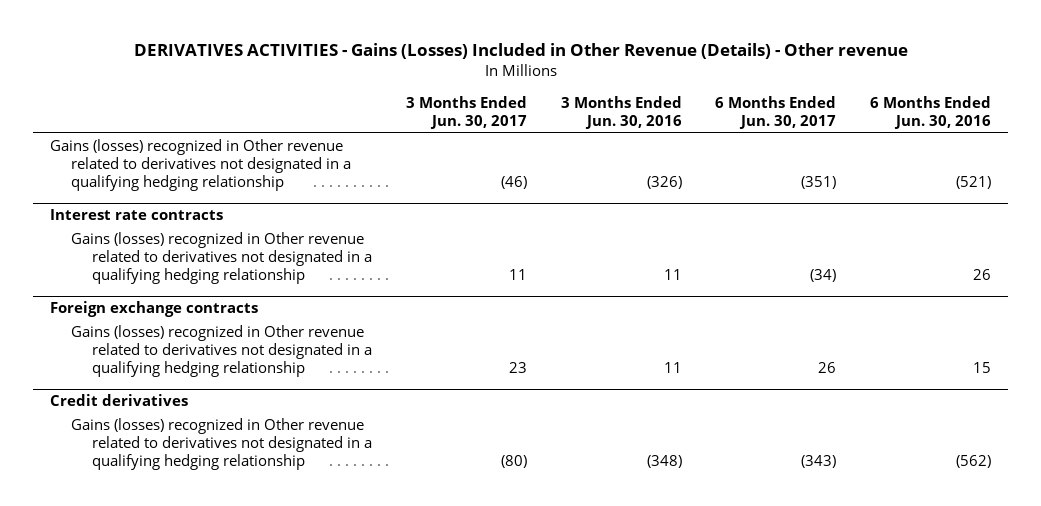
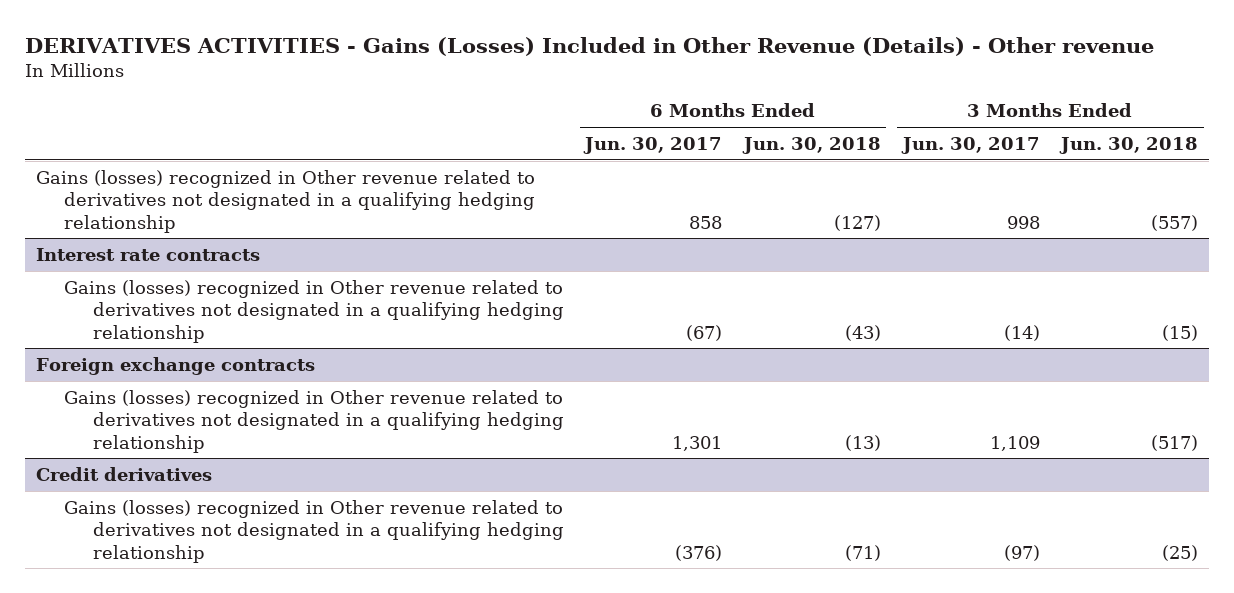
[560,96,682,130] 3 Months Ended Jun. 30, 2016 -> none
[870,96,992,130] 6 Months Ended Jun. 30, 2016 -> none
none -> [741,136,881,154] Jun. 30, 2018
none -> [1059,136,1199,154] Jun. 30, 2018
[500,176,527,190] (46) -> [1006,215,1040,229] 998
[801,176,837,190] (351) -> [689,215,723,229] 858
[508,269,527,281] 11 -> [1003,324,1040,341] (14)
[810,269,837,283] (34) -> [686,324,723,341] (67)
[508,362,527,374] 23 -> [989,435,1040,451] 1,109
[818,362,837,374] 26 -> [672,435,723,451] 1,301
[500,455,527,469] (80) -> [1003,544,1040,561] (97)
[801,455,837,469] (343) -> [675,544,723,561] (376)

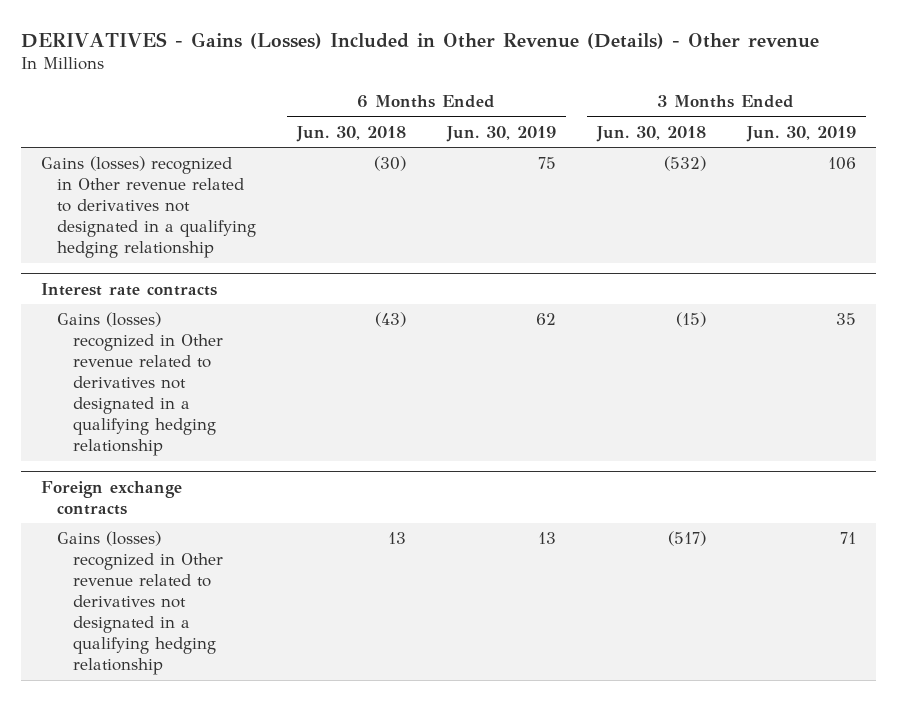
[25,36,1155,56] DERIVATIVES ACTIVITIES - Gains (Losses) Included in Other Revenue (Details) - Other revenue -> [20,31,819,49] DERIVATIVES - Gains (Losses) Included in Other Revenue (Details) - Other revenue
[583,136,723,154] Jun. 30, 2017 -> none
[900,136,1040,154] Jun. 30, 2017 -> none
none -> [445,125,556,142] Jun. 30, 2019
none -> [745,125,856,142] Jun. 30, 2019
[833,214,881,231] (127) -> [373,156,406,172] (30)
[1151,214,1199,231] (557) -> [663,156,706,172] (532)
[36,466,213,481] Credit derivatives -> none
[64,499,564,563] Gains (losses) recognized in Other revenue related to derivatives not designated in a qualifying hedging relationship -> none
[844,434,881,451] (13) -> [387,532,406,545] 13

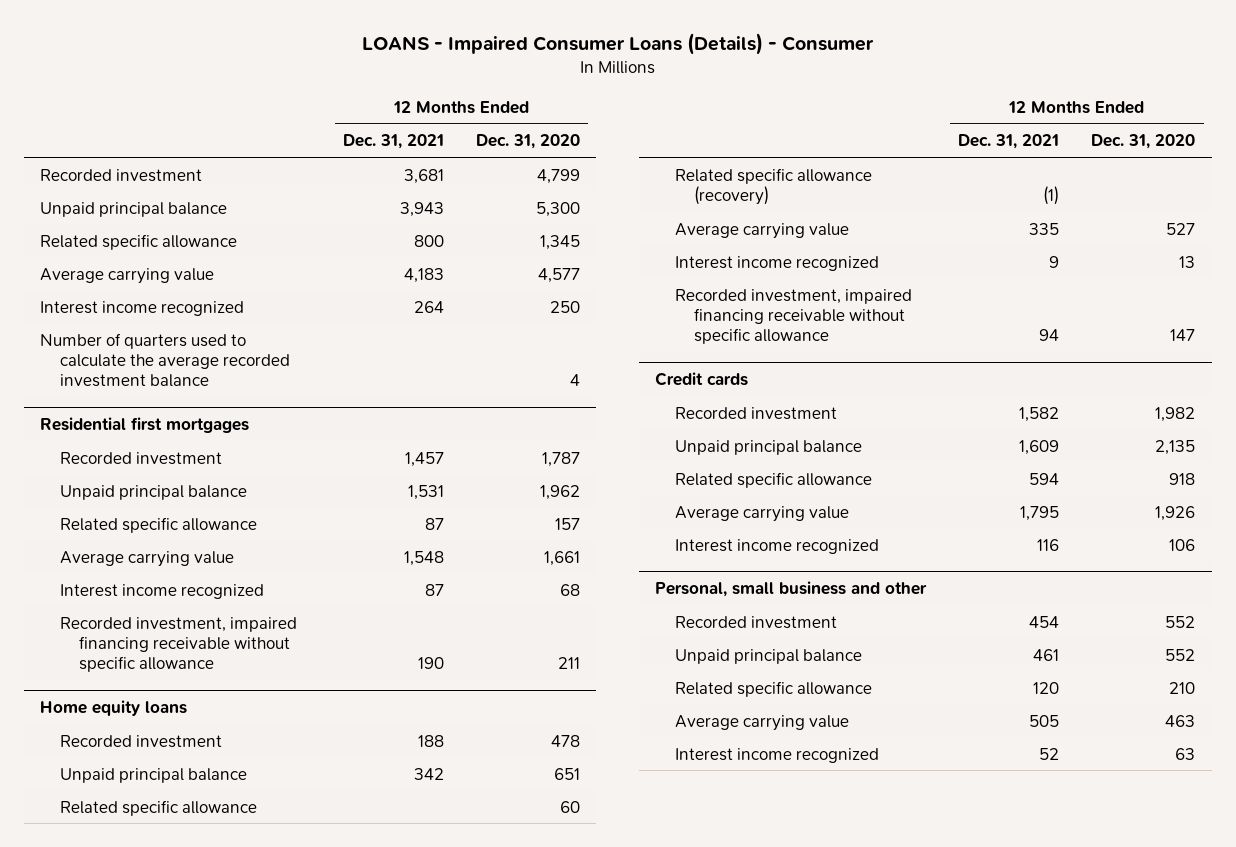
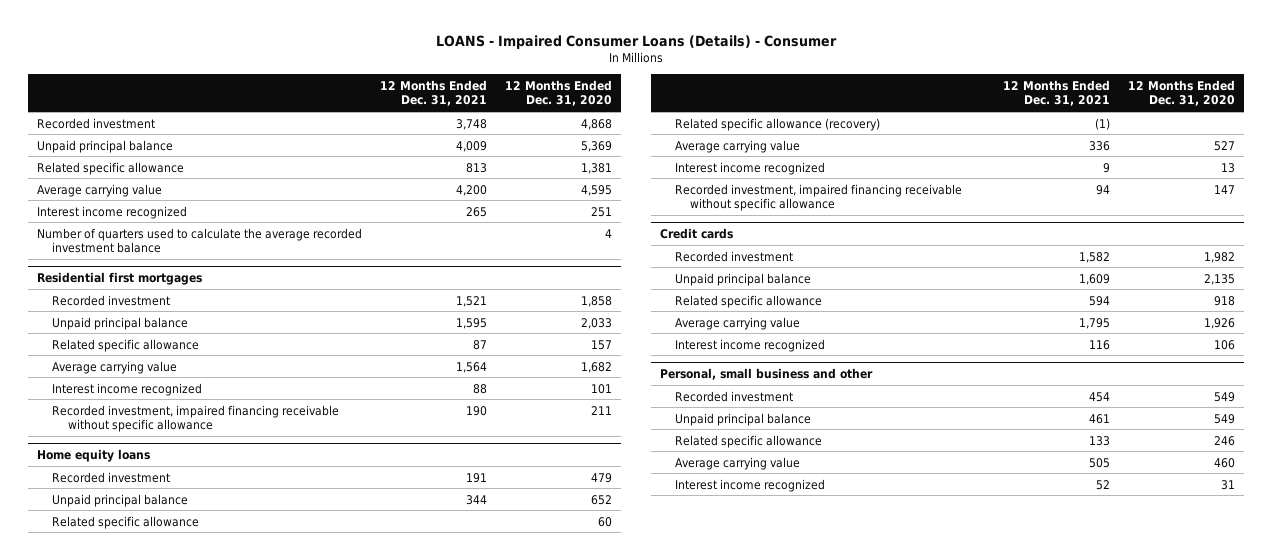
[404,168,445,184] 3,681 -> [456,118,488,130] 3,748
[537,168,581,184] 4,799 -> [581,118,613,130] 4,868
[400,201,445,217] 3,943 -> [456,140,488,152] 4,009
[536,201,581,217] 5,300 -> [581,140,613,152] 5,369
[414,234,445,247] 800 -> [466,162,488,173] 813
[540,234,581,250] 1,345 -> [581,162,613,174] 1,381
[404,267,445,283] 4,183 -> [456,184,488,196] 4,200
[538,267,581,283] 4,577 -> [581,184,613,196] 4,595
[414,300,445,313] 264 -> [466,206,488,217] 265
[550,300,581,313] 250 -> [591,206,613,217] 251
[405,451,445,467] 1,457 -> [456,295,488,307] 1,521
[542,451,581,467] 1,787 -> [581,295,613,307] 1,858
[408,484,445,500] 1,531 -> [456,317,488,329] 1,595
[540,484,581,500] 1,962 -> [581,317,613,329] 2,033
[404,550,445,566] 1,548 -> [456,361,488,373] 1,564
[544,550,581,566] 1,661 -> [581,361,613,373] 1,682
[425,583,445,596] 87 -> [473,383,488,394] 88
[560,583,581,596] 68 -> [591,383,613,394] 101
[418,734,445,747] 188 -> [466,472,488,483] 191
[551,734,581,747] 478 -> [591,472,613,483] 479
[414,767,445,780] 342 -> [466,494,488,505] 344
[554,767,581,780] 651 -> [591,494,613,505] 652
[1029,222,1060,235] 335 -> [1088,140,1110,151] 336
[1165,615,1196,628] 552 -> [1213,391,1235,402] 549
[1165,648,1196,661] 552 -> [1213,413,1235,424] 549
[1033,681,1060,694] 120 -> [1088,435,1110,446] 133
[1169,681,1196,694] 210 -> [1213,435,1235,446] 246
[1165,714,1196,727] 463 -> [1213,457,1235,468] 460
[1175,747,1196,760] 63 -> [1220,479,1235,490] 31

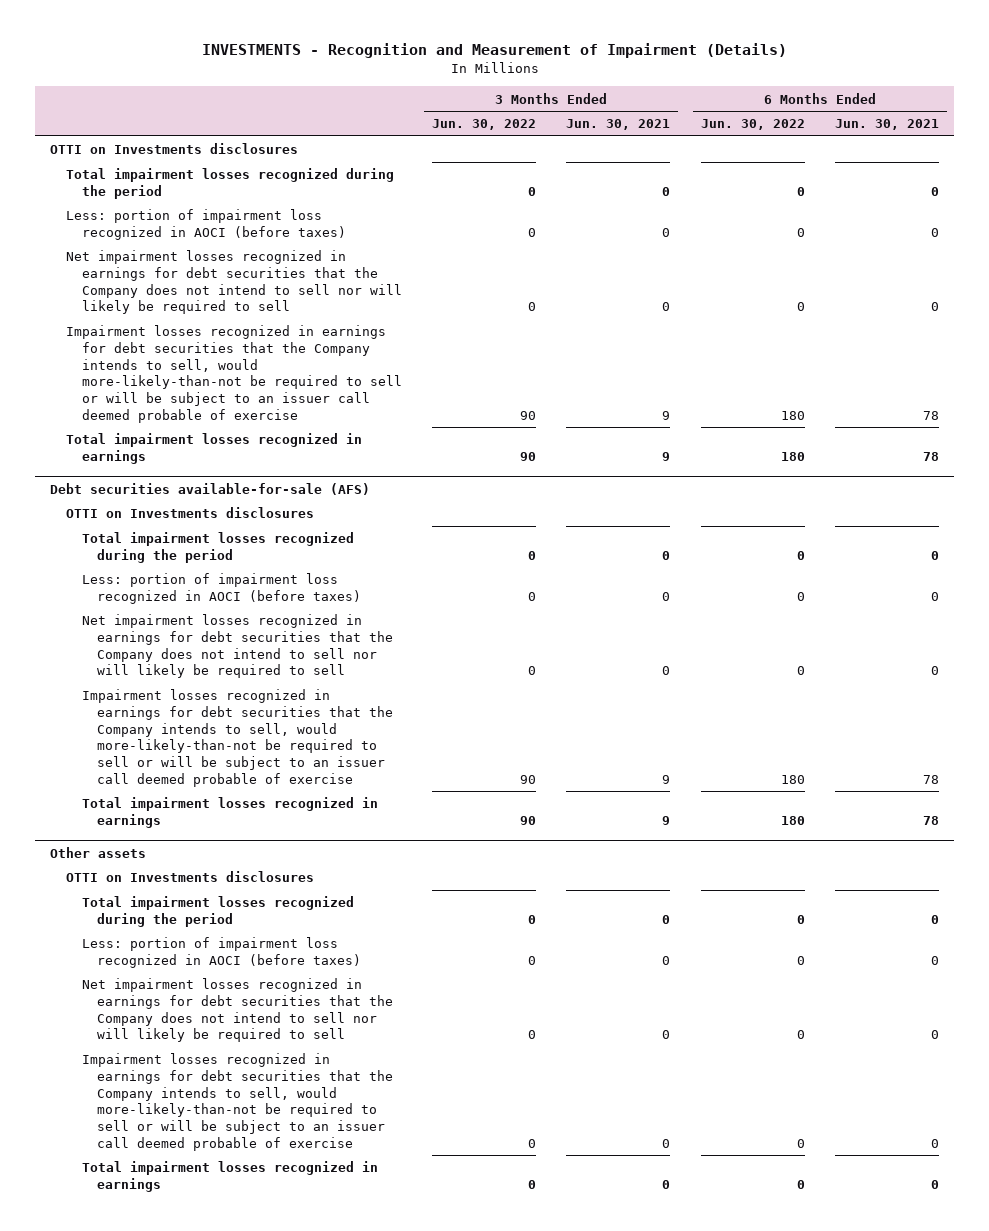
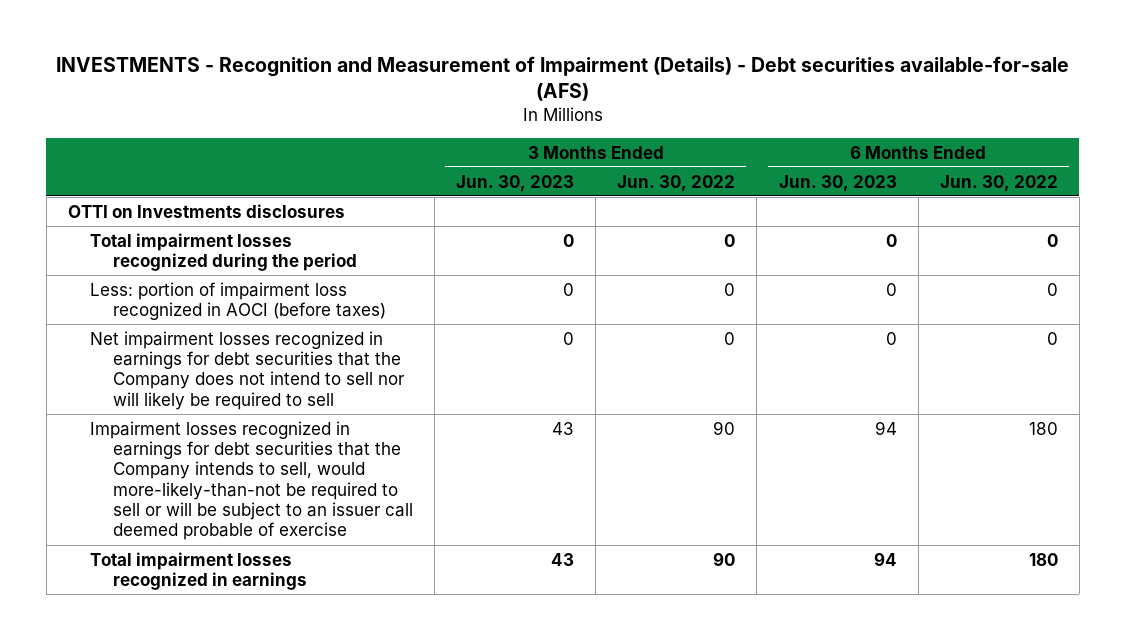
[201,43,787,59] INVESTMENTS - Recognition and Measurement of Impairment (Details) -> [55,56,1069,102] INVESTMENTS - Recognition and Measurement of Impairment (Details) - Debt securities available-for-sale (AFS)
[566,119,671,131] Jun. 30, 2021 -> none
[835,119,940,131] Jun. 30, 2021 -> none
none -> [456,174,575,192] Jun. 30, 2023
none -> [778,174,897,192] Jun. 30, 2023
[50,482,371,495] Debt securities available-for-sale (AFS) -> none
[65,507,314,519] OTTI on Investments disclosures -> none
[81,532,354,563] Total impairment losses recognized during the period -> none
[81,573,362,604] Less: portion of impairment loss recognized in AOCI (before taxes) -> none
[81,614,394,679] Net impairment losses recognized in earnings for debt securities that the Company does not intend to sell nor will likely be required to sell -> none
[81,689,394,787] Impairment losses recognized in earnings for debt securities that the Company intends to sell, would more-likely-than-not be required to sell or will be subject to an issuer call deemed probable of exercise -> none
[81,797,378,828] Total impairment losses recognized in earnings -> none
[50,846,147,858] Other assets -> none
[65,871,314,883] OTTI on Investments disclosures -> none
[81,896,354,927] Total impairment losses recognized during the period -> none
[81,937,362,968] Less: portion of impairment loss recognized in AOCI (before taxes) -> none
[81,978,394,1043] Net impairment losses recognized in earnings for debt securities that the Company does not intend to sell nor will likely be required to sell -> none
[81,1053,394,1151] Impairment losses recognized in earnings for debt securities that the Company intends to sell, would more-likely-than-not be required to sell or will be subject to an issuer call deemed probable of exercise -> none
[81,1161,378,1192] Total impairment losses recognized in earnings -> none

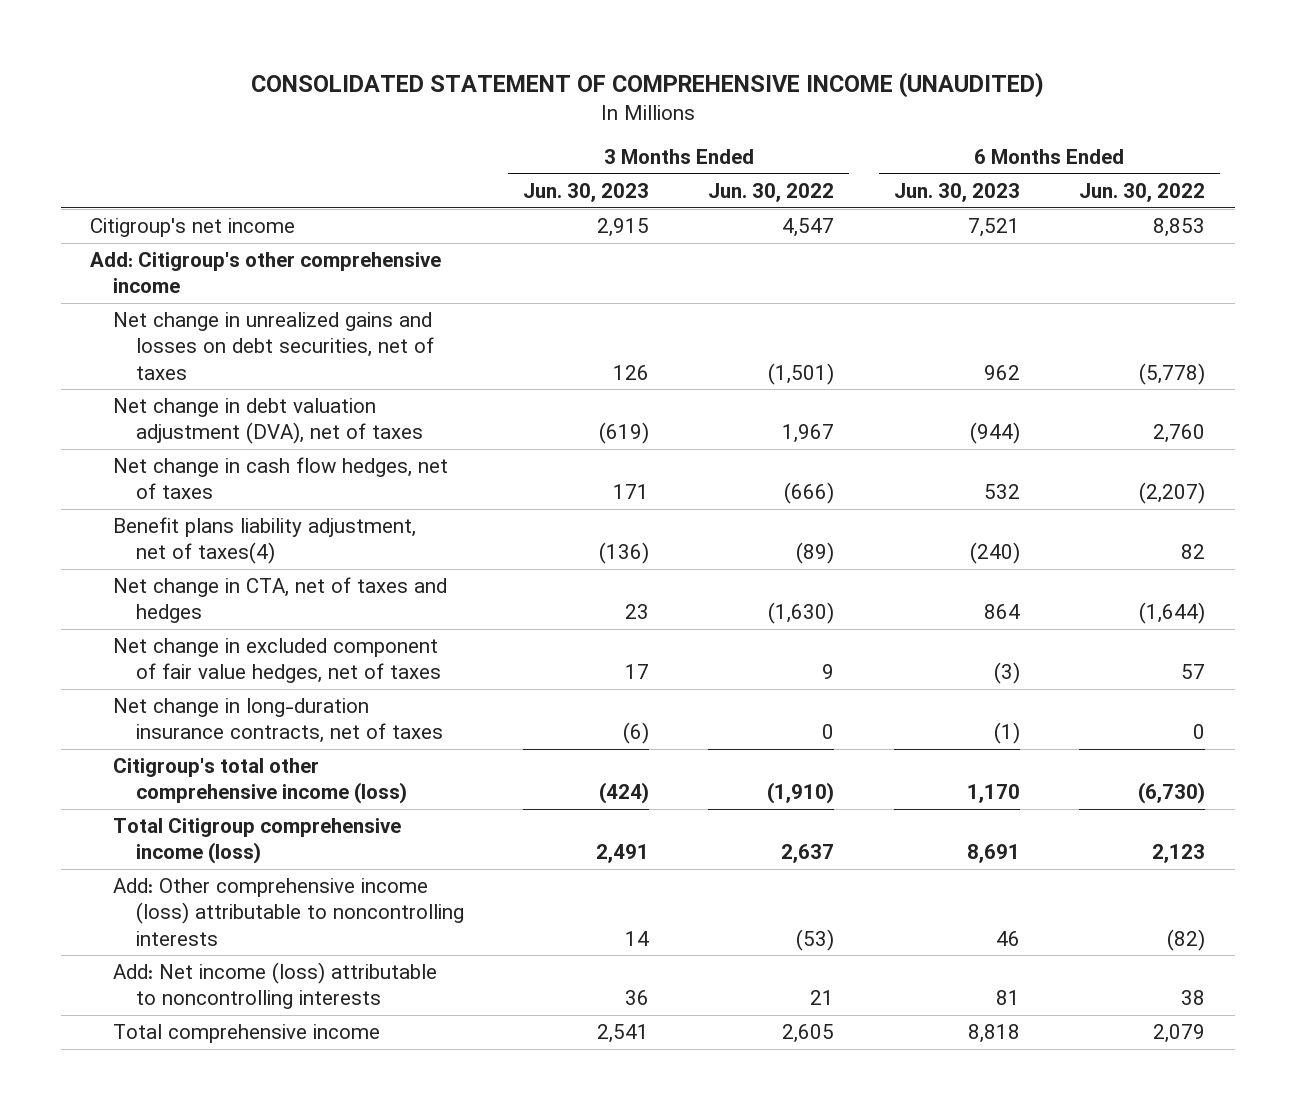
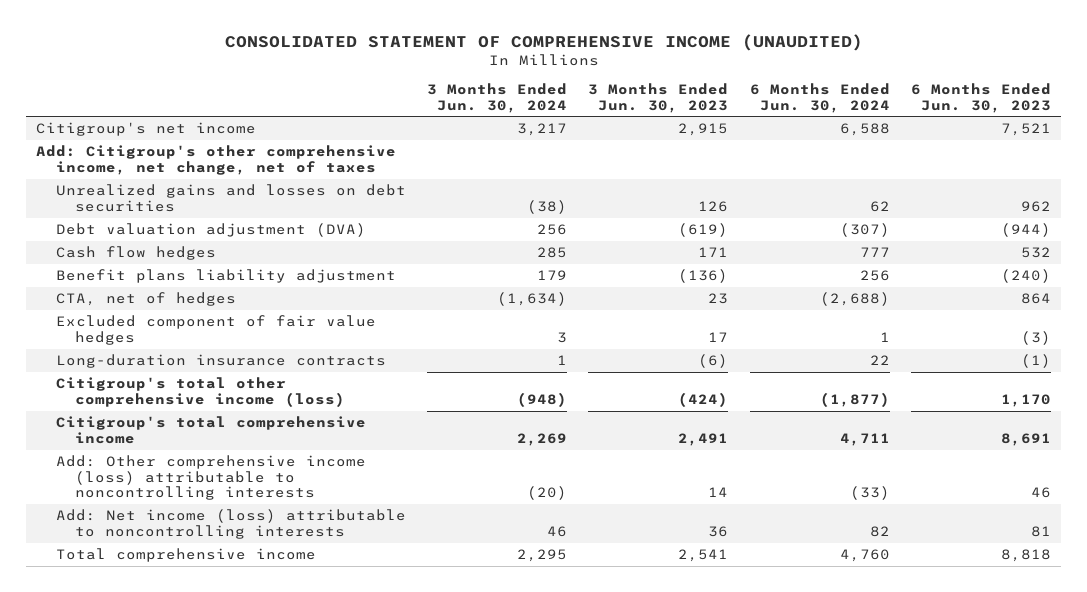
[708,183,835,203] Jun. 30, 2022 -> none
[1079,183,1206,203] Jun. 30, 2022 -> none
none -> [426,83,567,113] 3 Months Ended Jun. 30, 2024
none -> [749,83,890,113] 6 Months Ended Jun. 30, 2024
[90,252,442,294] Add: Citigroup's other comprehensive income -> [36,145,397,175] Add: Citigroup's other comprehensive income, net change, net of taxes
[113,312,434,380] Net change in unrealized gains and losses on debt securities, net of taxes -> [55,184,406,212] Unrealized gains and losses on debt securities
[113,398,423,445] Net change in debt valuation adjustment (DVA), net of taxes -> [55,223,366,238] Debt valuation adjustment (DVA)
[113,457,449,500] Net change in cash flow hedges, net of taxes -> [55,246,216,261] Cash flow hedges
[113,517,417,565] Benefit plans liability adjustment, net of taxes(4) -> [55,269,396,284] Benefit plans liability adjustment
[113,577,448,624] Net change in CTA, net of taxes and hedges -> [55,292,236,307] CTA, net of hedges
[113,638,441,684] Net change in excluded component of fair value hedges, net of taxes -> [55,315,376,345] Excluded component of fair value hedges
[113,698,443,744] Net change in long-duration insurance contracts, net of taxes -> [55,354,386,369] Long-duration insurance contracts
[113,818,402,865] Total Citigroup comprehensive income (loss) -> [55,416,366,444] Citigroup's total comprehensive income

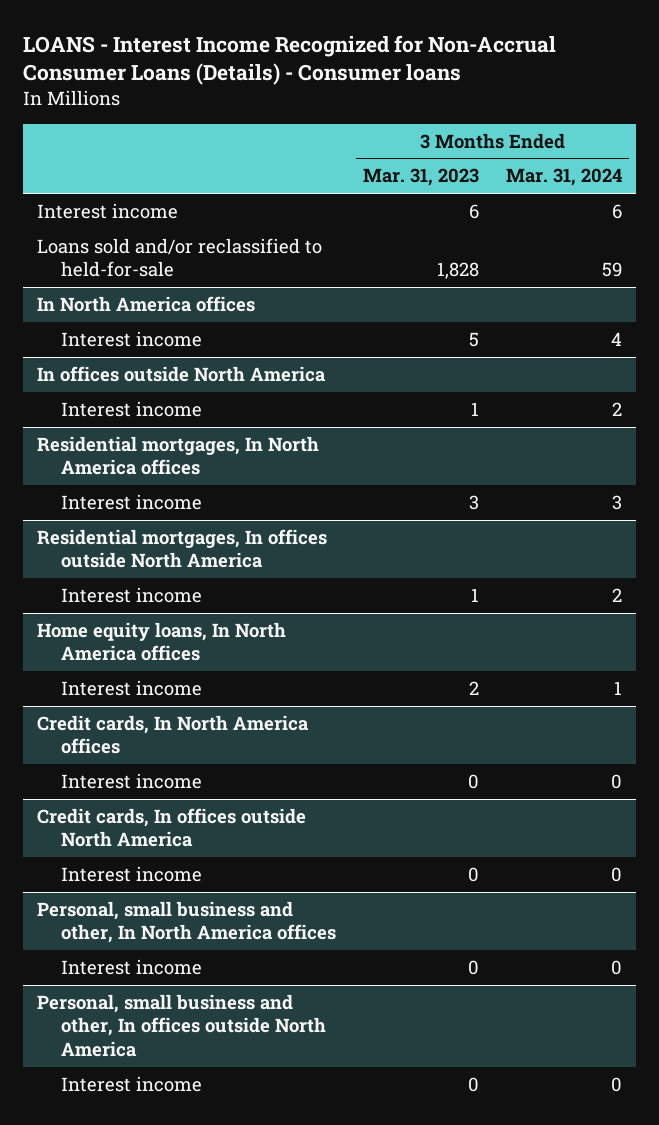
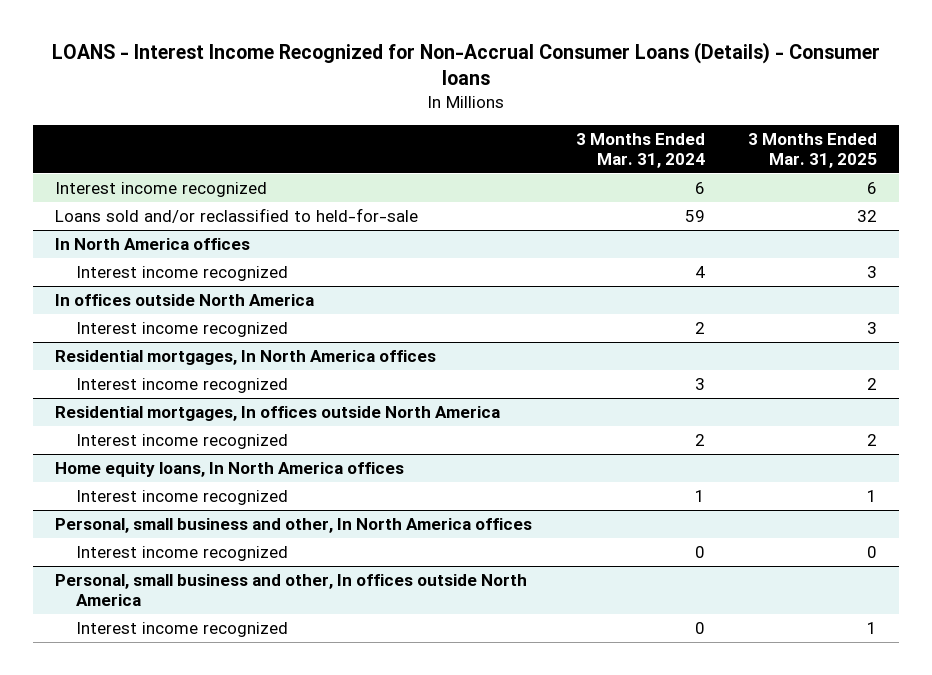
[362,168,479,187] Mar. 31, 2023 -> none
none -> [748,132,878,169] 3 Months Ended Mar. 31, 2025
[36,202,178,219] Interest income -> [54,181,267,197] Interest income recognized
[60,330,202,347] Interest income -> [76,265,289,281] Interest income recognized
[60,400,202,417] Interest income -> [76,321,289,337] Interest income recognized
[60,493,202,510] Interest income -> [76,377,289,393] Interest income recognized
[60,586,202,603] Interest income -> [76,433,289,449] Interest income recognized
[36,714,309,755] Credit cards, In North America offices -> none
[60,772,202,789] Interest income -> none
[36,807,306,848] Credit cards, In offices outside North America -> none
[60,865,202,882] Interest income -> none
[60,679,202,696] Interest income -> [76,489,289,505] Interest income recognized
[60,958,202,975] Interest income -> [76,545,289,561] Interest income recognized
[60,1075,202,1092] Interest income -> [76,621,289,637] Interest income recognized

